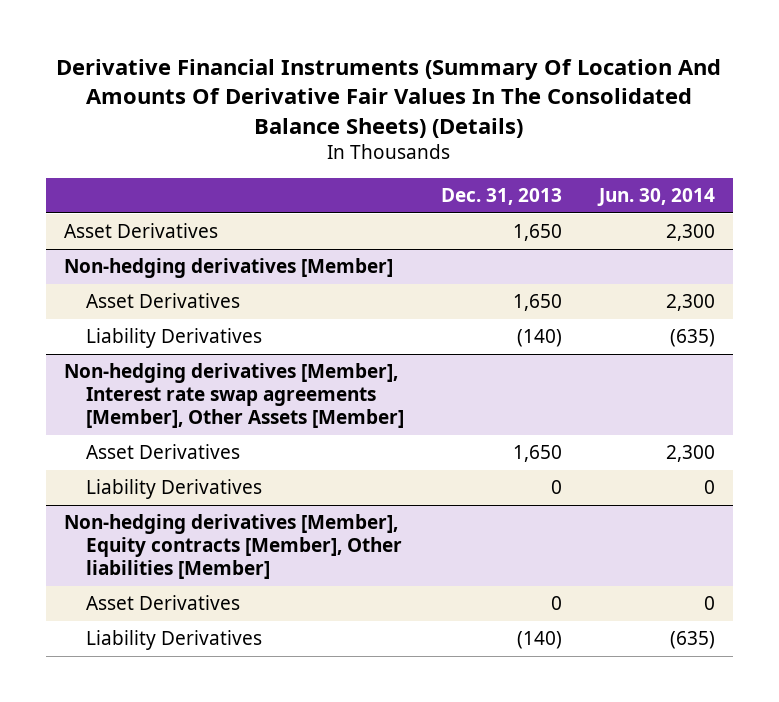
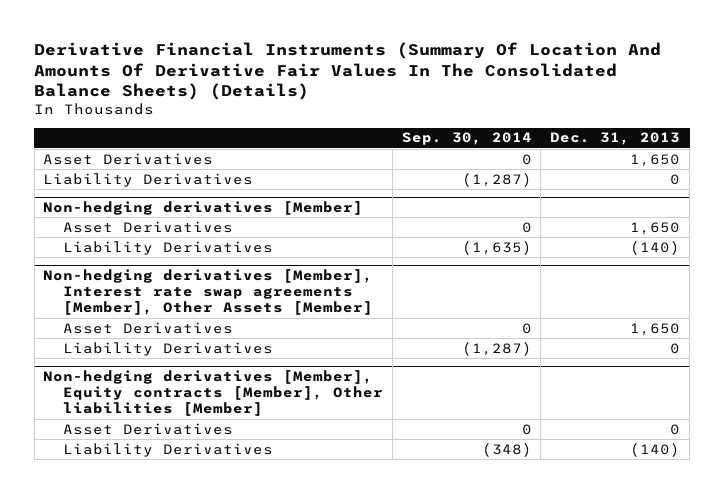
[596,188,715,207] Jun. 30, 2014 -> none
none -> [401,132,532,146] Sep. 30, 2014
none -> [43,172,254,187] Liability Derivatives

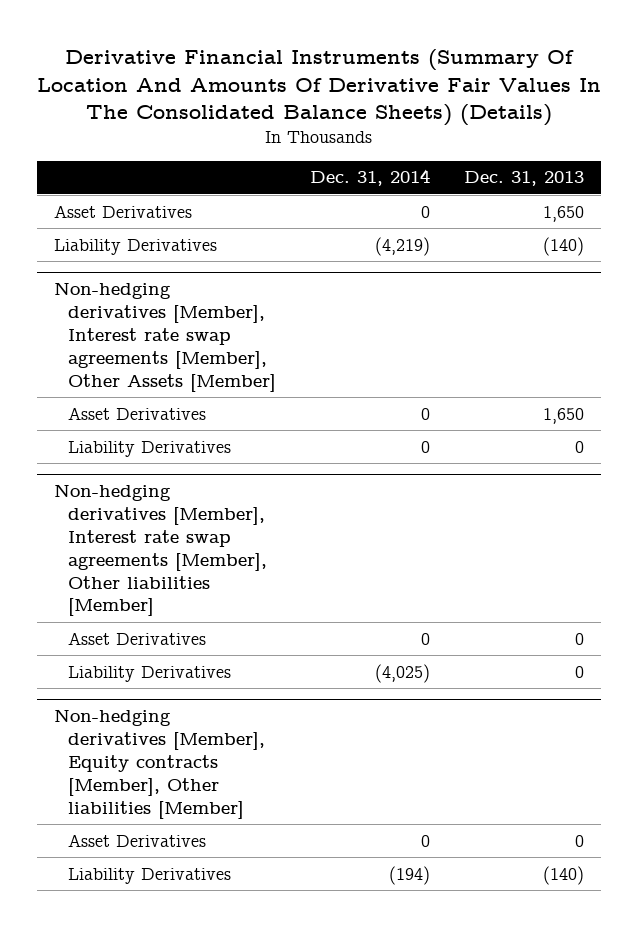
[401,132,532,146] Sep. 30, 2014 -> none
none -> [309,169,430,187] Dec. 31, 2014
[43,172,254,187] Liability Derivatives -> none
[43,200,364,215] Non-hedging derivatives [Member] -> none
[62,220,233,233] Asset Derivatives -> none
none -> [54,484,267,617] Non-hedging derivatives [Member], Interest rate swap agreements [Member], Other liabilities [Member]
none -> [67,631,206,645] Asset Derivatives
none -> [67,665,231,682] Liability Derivatives

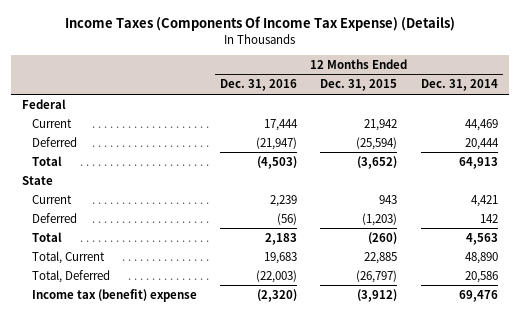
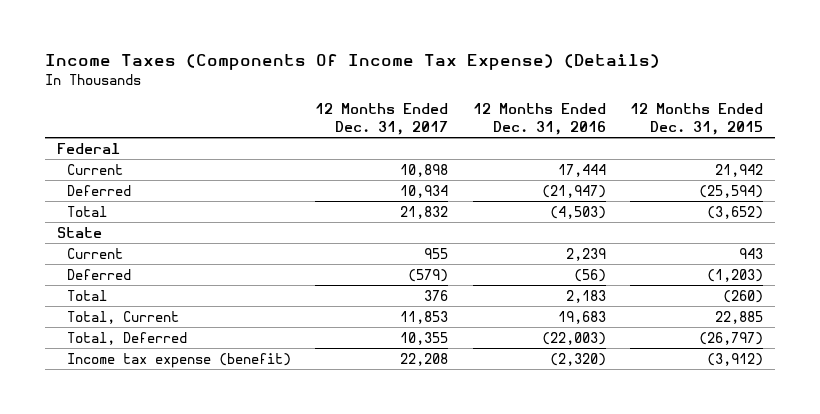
[420,79,498,92] Dec. 31, 2014 -> none
none -> [315,103,449,135] 12 Months Ended Dec. 31, 2017
[32,288,198,302] Income tax (benefit) expense -> [67,352,292,368] Income tax expense (benefit)

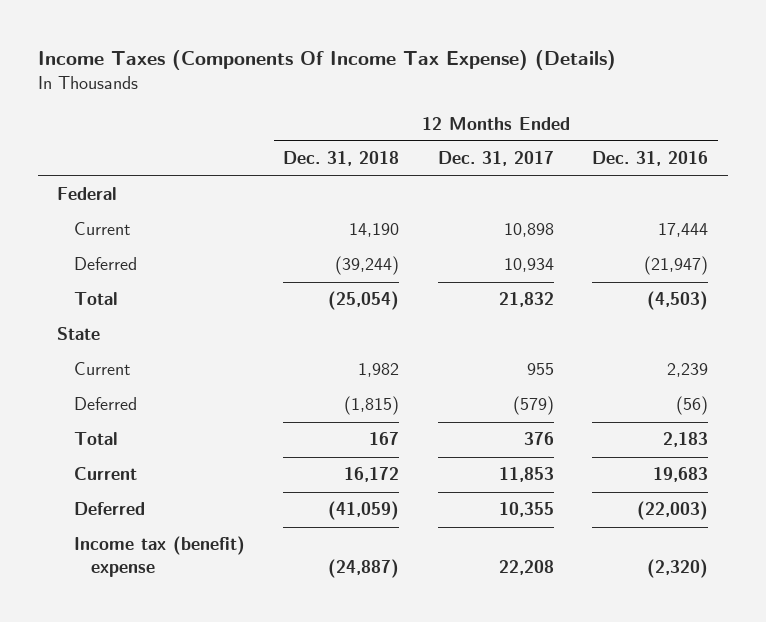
[629,103,763,135] 12 Months Ended Dec. 31, 2015 -> none
none -> [283,151,400,167] Dec. 31, 2018
[67,310,180,324] Total, Current -> [74,467,138,481] Current
[67,331,188,345] Total, Deferred -> [74,502,146,516] Deferred
[67,352,292,368] Income tax expense (benefit) -> [74,536,246,578] Income tax (benefit) expense

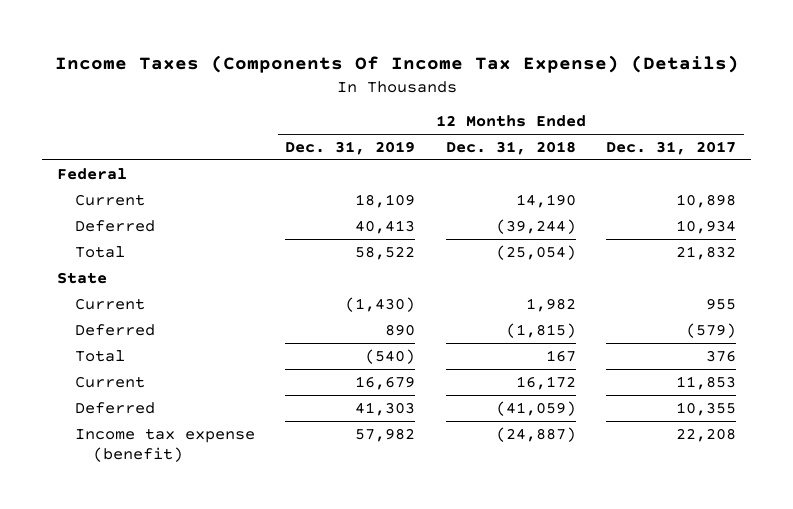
[592,151,709,167] Dec. 31, 2016 -> none
none -> [285,140,416,155] Dec. 31, 2019
[74,536,246,578] Income tax (benefit) expense -> [75,427,256,463] Income tax expense (benefit)

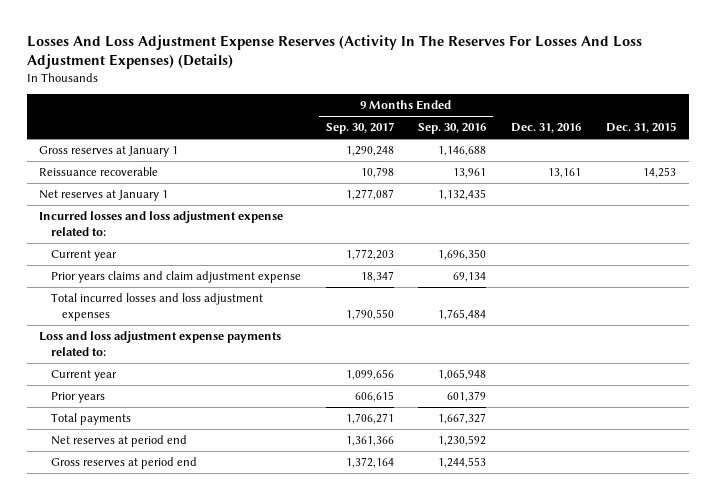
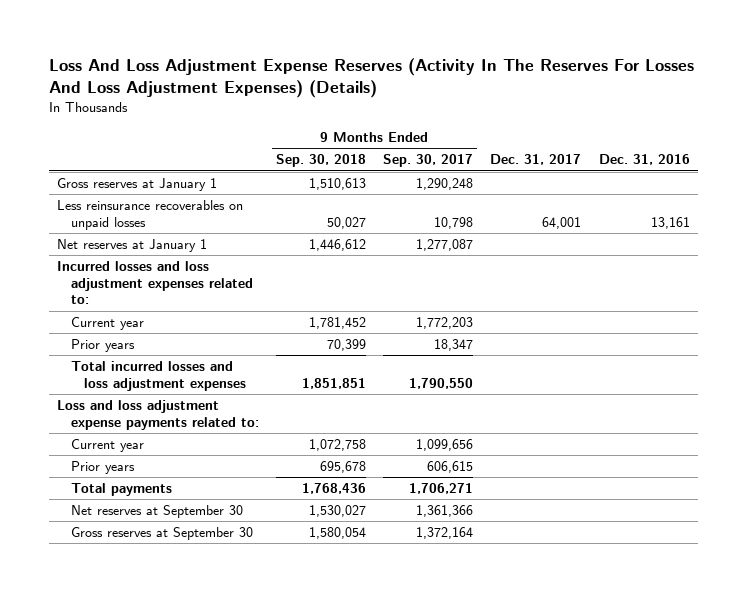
[26,34,642,70] Losses And Loss Adjustment Expense Reserves (Activity In The Reserves For Losses And Loss Adjustment Expenses) (Details) -> [48,57,694,98] Loss And Loss Adjustment Expense Reserves (Activity In The Reserves For Losses And Loss Adjustment Expenses) (Details)
[418,123,487,135] Sep. 30, 2016 -> none
[606,122,677,134] Dec. 31, 2015 -> none
none -> [275,154,366,168] Sep. 30, 2018
none -> [490,154,582,166] Dec. 31, 2017
[38,167,158,177] Reissuance recoverable -> [57,200,244,230] Less reinsurance recoverables on unpaid losses
[38,211,283,236] Incurred losses and loss adjustment expense related to: -> [57,261,253,305] Incurred losses and loss adjustment expenses related to:
[50,271,301,284] Prior years claims and claim adjustment expense -> [70,339,135,353] Prior years
[50,435,187,448] Net reserves at period end -> [70,505,243,519] Net reserves at September 30
[50,457,197,470] Gross reserves at period end -> [70,527,253,541] Gross reserves at September 30

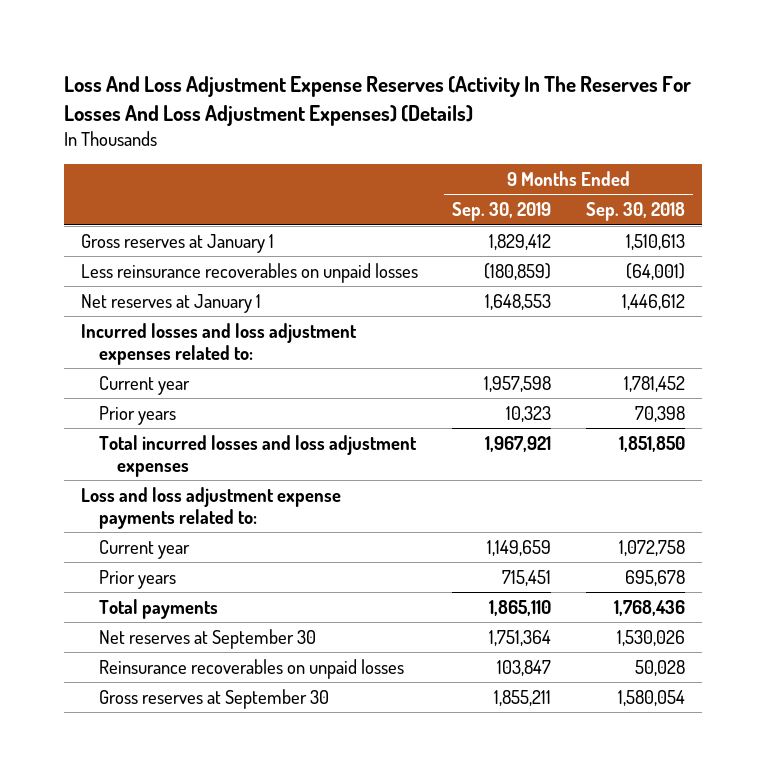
[383,154,474,168] Sep. 30, 2017 -> none
[490,154,582,166] Dec. 31, 2017 -> none
[598,154,690,166] Dec. 31, 2016 -> none
none -> [452,202,552,222] Sep. 30, 2019
[326,216,366,229] 50,027 -> [625,262,685,280] (64,001)
[326,339,366,352] 70,399 -> [634,405,685,422] 70,398
[301,377,366,389] 1,851,851 -> [618,435,685,452] 1,851,850
[308,505,366,518] 1,530,027 -> [616,629,685,646] 1,530,026
none -> [98,658,404,679] Reinsurance recoverables on unpaid losses

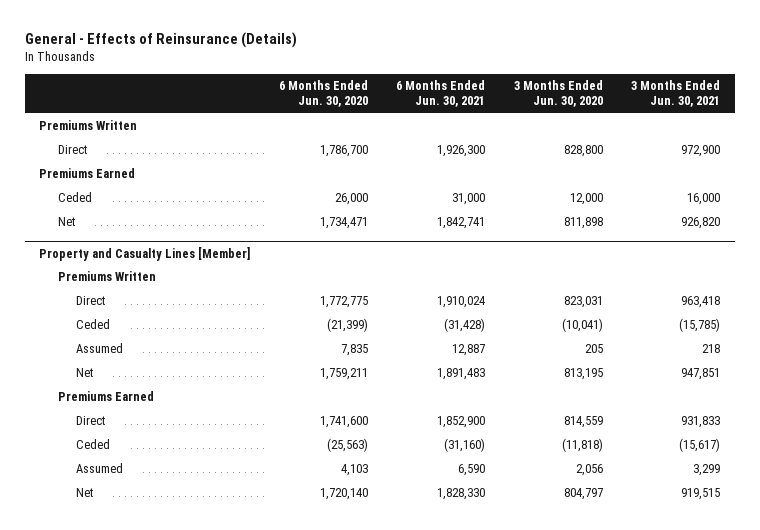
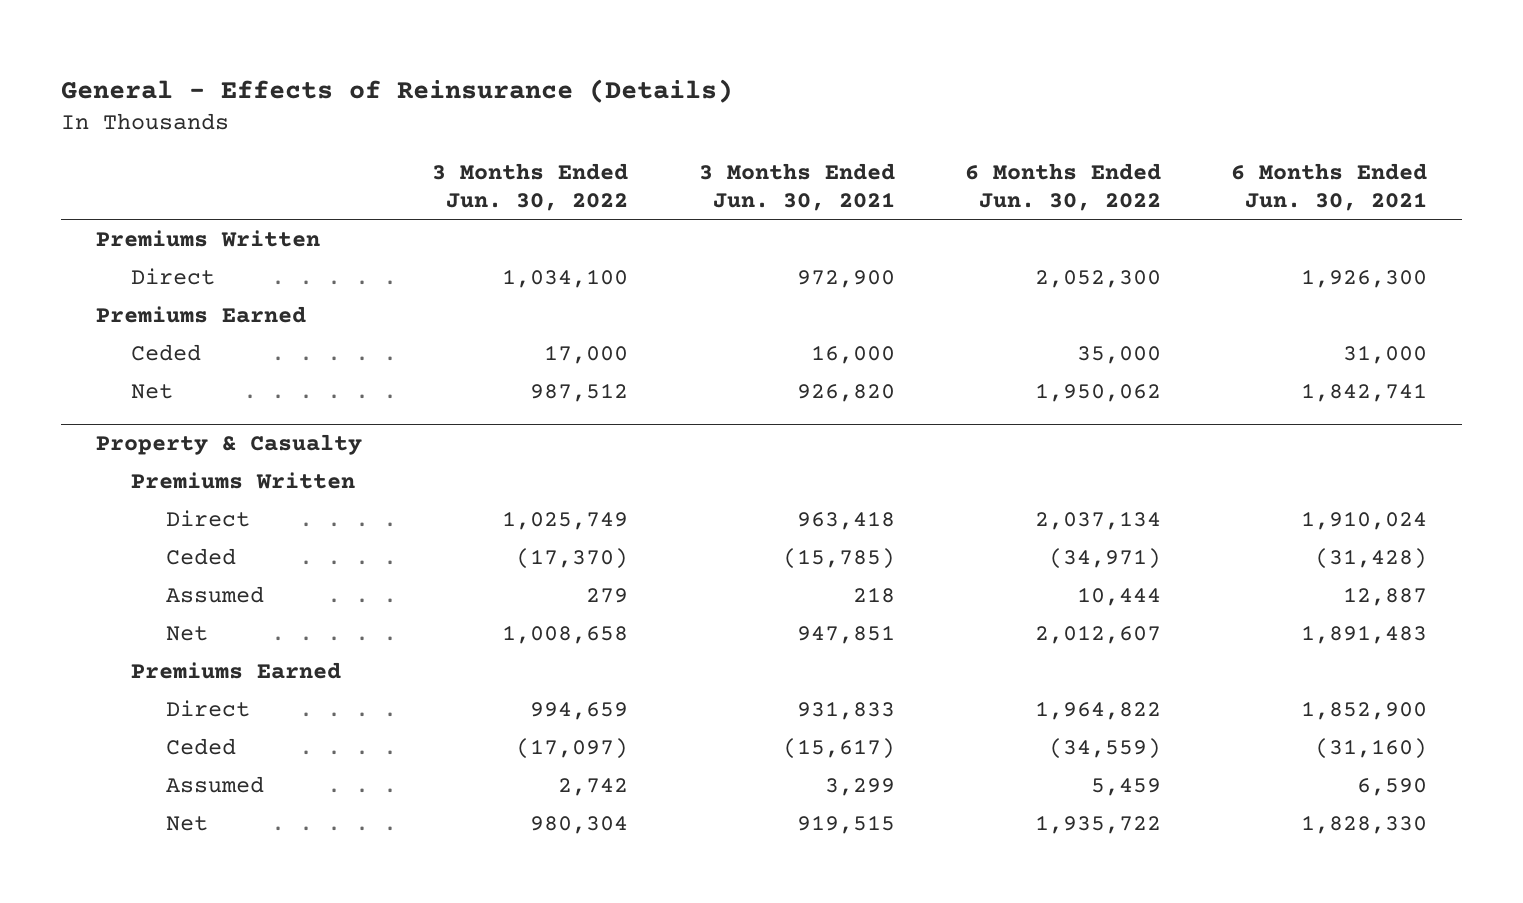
[278,80,368,108] 6 Months Ended Jun. 30, 2020 -> none
[513,80,603,108] 3 Months Ended Jun. 30, 2020 -> none
none -> [432,162,629,212] 3 Months Ended Jun. 30, 2022
none -> [964,162,1161,212] 6 Months Ended Jun. 30, 2022
[39,246,251,261] Property and Casualty Lines [Member] -> [96,434,363,456] Property & Casualty

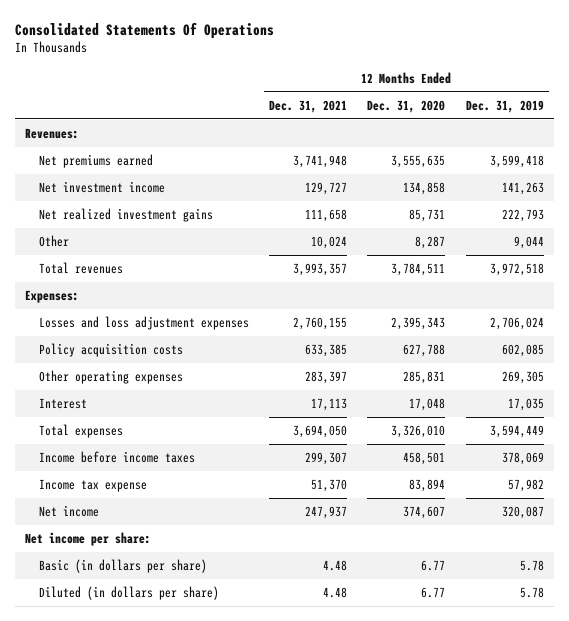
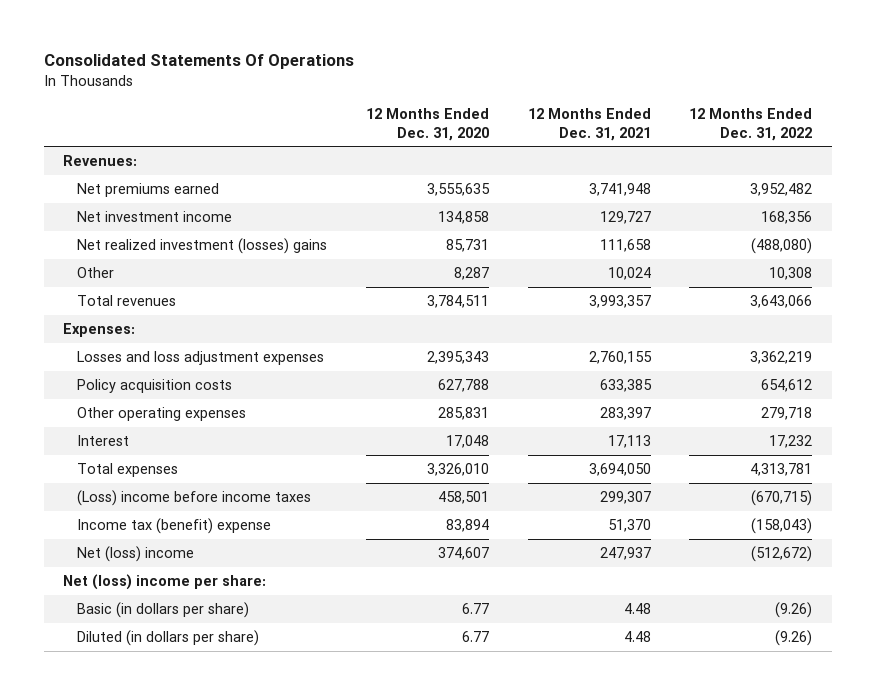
[465,99,544,113] Dec. 31, 2019 -> none
none -> [689,108,813,141] 12 Months Ended Dec. 31, 2022
[39,207,214,222] Net realized investment gains -> [77,237,328,254] Net realized investment (losses) gains
[39,450,196,463] Income before income taxes -> [77,489,312,506] (Loss) income before income taxes
[39,478,148,492] Income tax expense -> [77,517,272,534] Income tax (benefit) expense
[39,504,100,517] Net income -> [77,545,195,562] Net (loss) income
[25,531,152,546] Net income per share: -> [62,573,266,590] Net (loss) income per share:

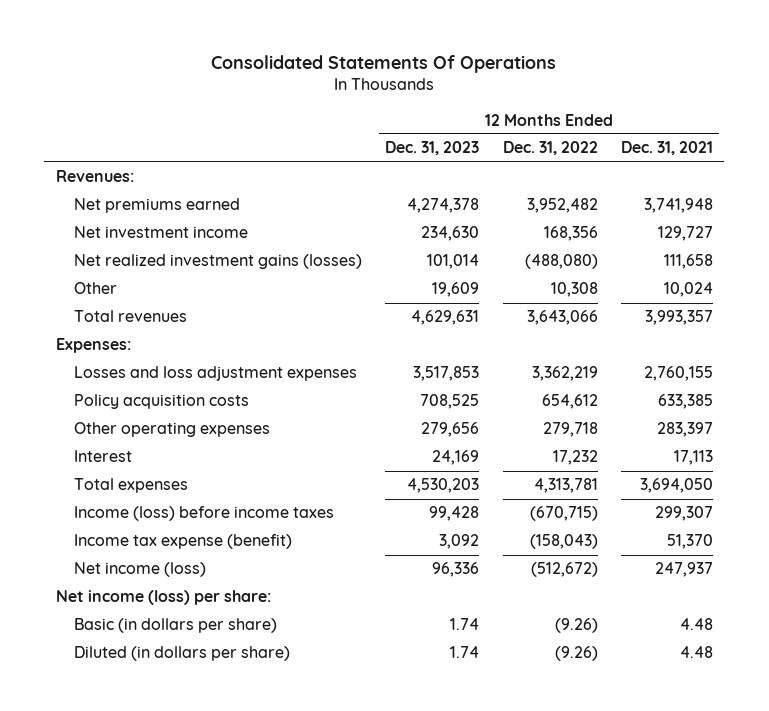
[365,108,489,141] 12 Months Ended Dec. 31, 2020 -> none
none -> [385,141,480,156] Dec. 31, 2023
[77,237,328,254] Net realized investment (losses) gains -> [74,254,363,270] Net realized investment gains (losses)
[77,489,312,506] (Loss) income before income taxes -> [74,506,335,522] Income (loss) before income taxes
[77,517,272,534] Income tax (benefit) expense -> [74,534,293,550] Income tax expense (benefit)
[77,545,195,562] Net (loss) income -> [74,562,207,578] Net income (loss)
[62,573,266,590] Net (loss) income per share: -> [56,590,272,606] Net income (loss) per share:

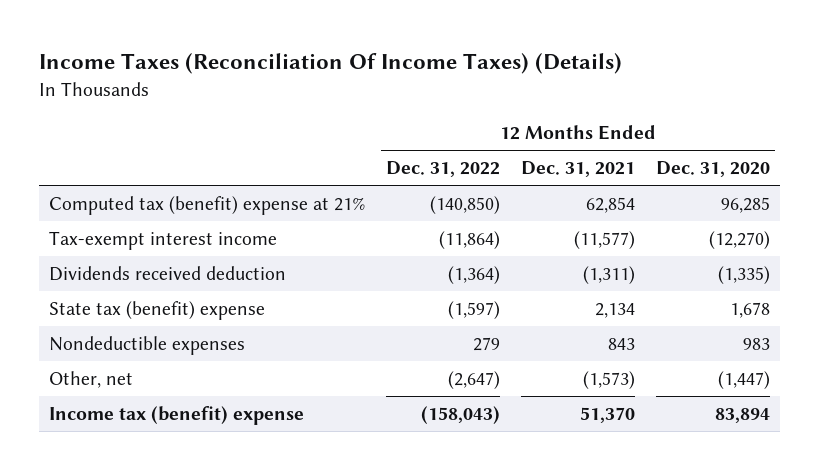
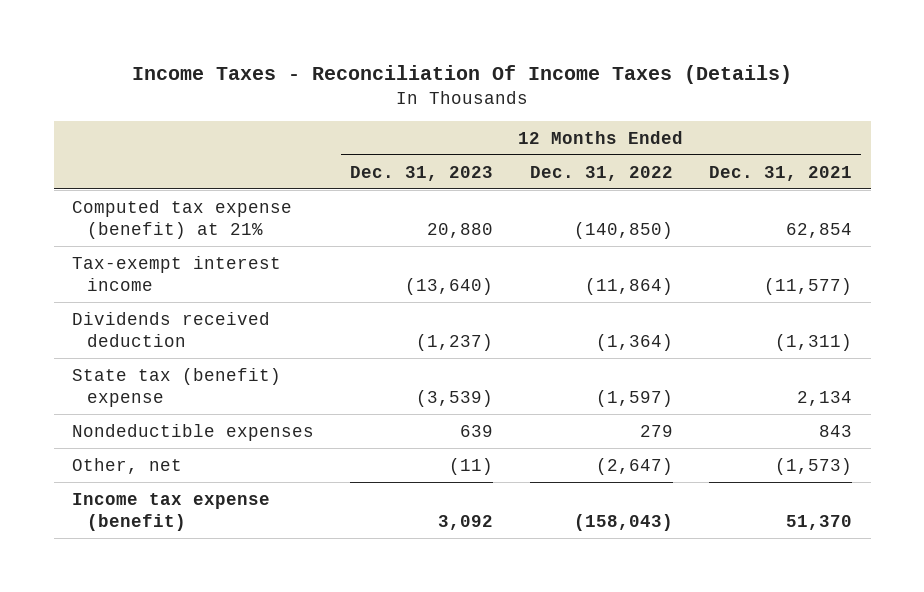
[39,53,623,75] Income Taxes (Reconciliation Of Income Taxes) (Details) -> [132,65,793,85] Income Taxes - Reconciliation Of Income Taxes (Details)
[655,161,770,178] Dec. 31, 2020 -> none
none -> [350,165,494,181] Dec. 31, 2023
[49,195,366,215] Computed tax (benefit) expense at 21% -> [71,199,292,240] Computed tax expense (benefit) at 21%
[49,405,305,425] Income tax (benefit) expense -> [71,492,270,532] Income tax expense (benefit)

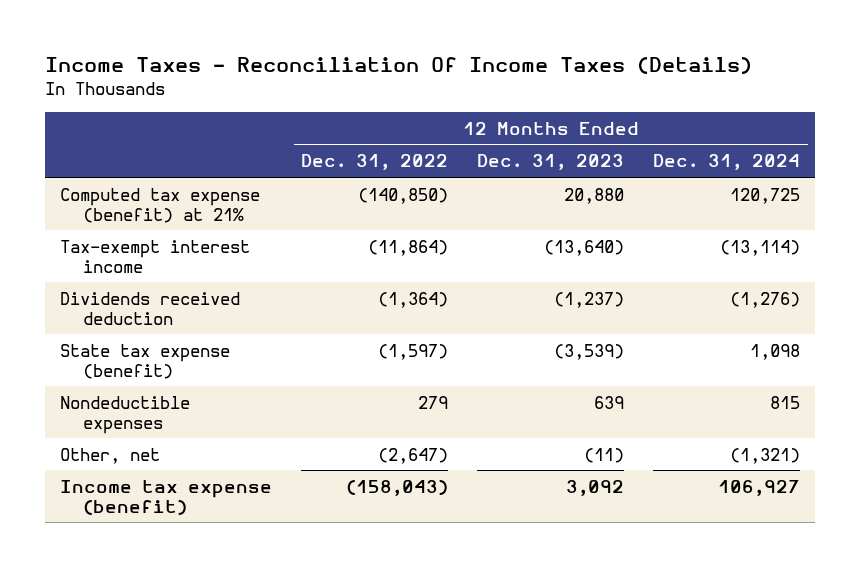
[709,165,853,181] Dec. 31, 2021 -> none
none -> [653,154,801,171] Dec. 31, 2024
[71,367,281,408] State tax (benefit) expense -> [59,343,230,379] State tax expense (benefit)

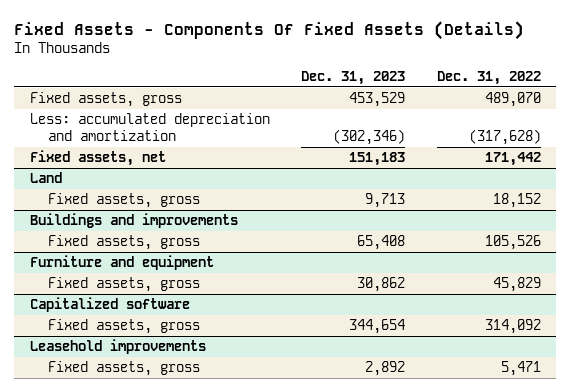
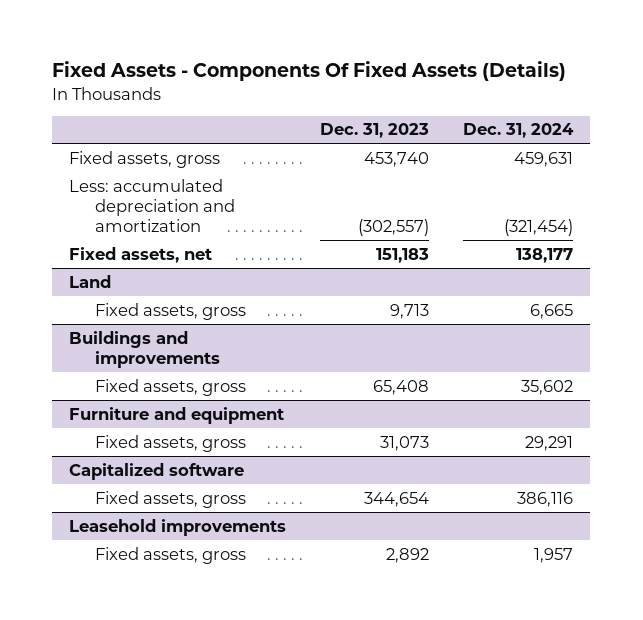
[436,71,541,86] Dec. 31, 2022 -> none
none -> [463,123,575,139] Dec. 31, 2024
[349,92,406,108] 453,529 -> [364,151,430,167] 453,740
[333,129,406,146] (302,346) -> [358,218,430,236] (302,557)
[357,277,406,293] 30,862 -> [380,435,430,451] 31,073

